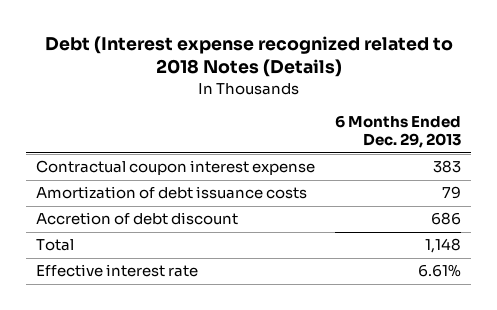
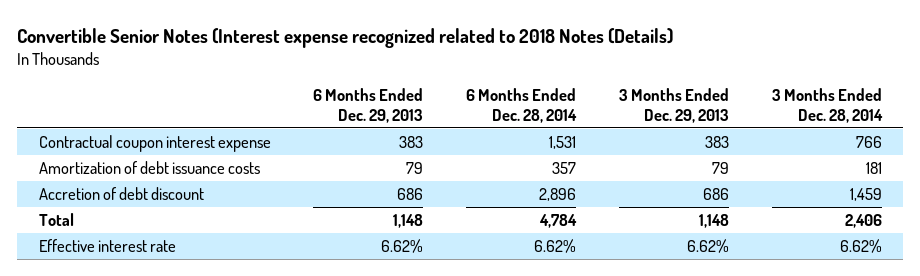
[44,35,453,78] Debt (Interest expense recognized related to 2018 Notes (Details) -> [17,27,674,48] Convertible Senior Notes (Interest expense recognized related to 2018 Notes (Details)
none -> [466,87,578,123] 6 Months Ended Dec. 28, 2014
none -> [619,87,730,123] 3 Months Ended Dec. 29, 2013
none -> [771,87,883,123] 3 Months Ended Dec. 28, 2014
[418,264,462,278] 6.61% -> [381,239,424,254] 6.62%

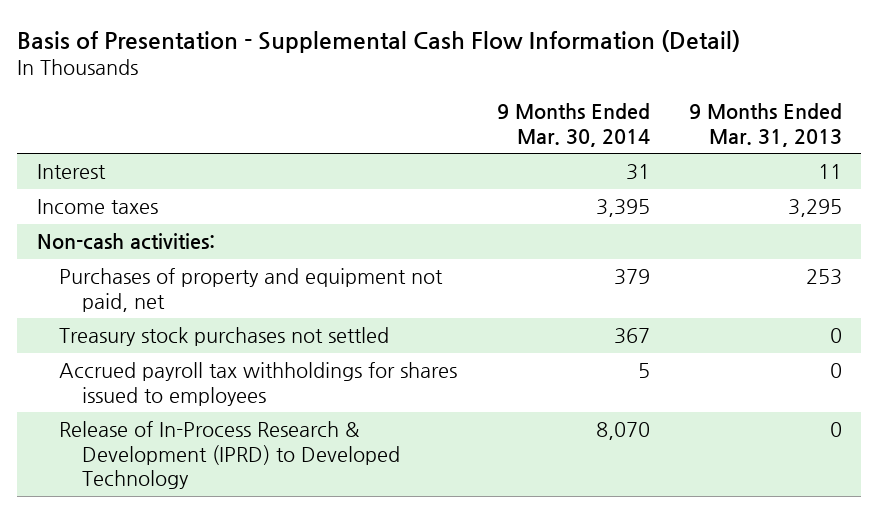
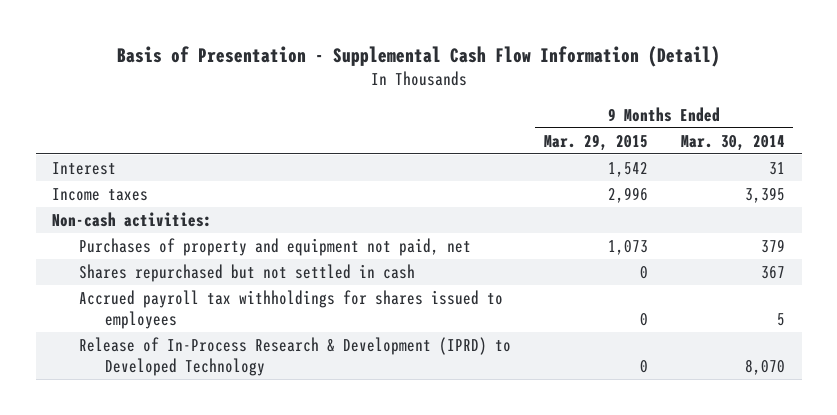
[688,103,842,147] 9 Months Ended Mar. 31, 2013 -> none
none -> [543,133,648,151] Mar. 29, 2015
[59,327,390,347] Treasury stock purchases not settled -> [78,263,415,282] Shares repurchased but not settled in cash

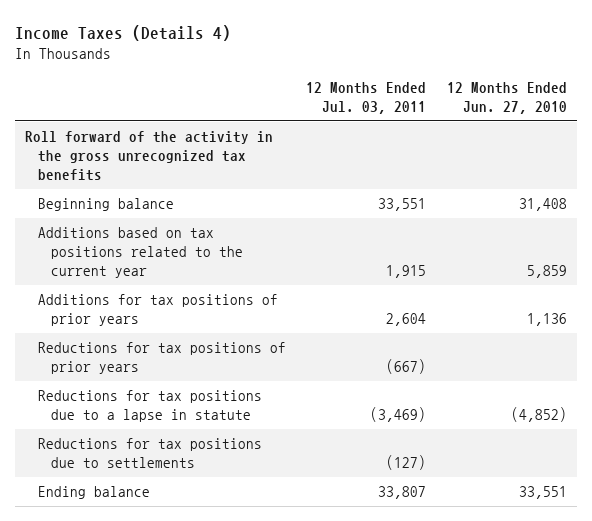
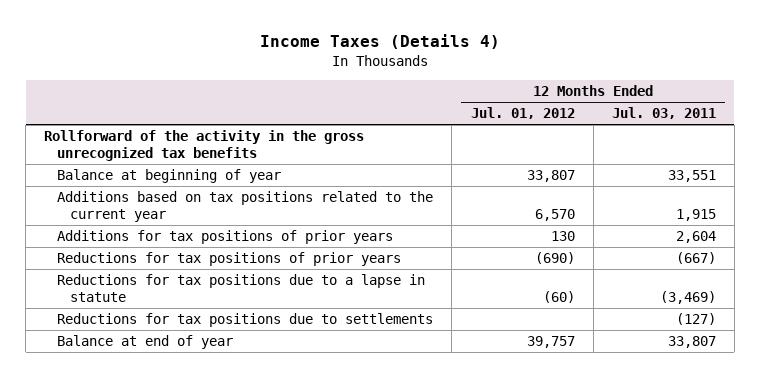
[446,82,567,114] 12 Months Ended Jun. 27, 2010 -> none
none -> [470,107,575,120] Jul. 01, 2012
[25,131,274,181] Roll forward of the activity in the gross unrecognized tax benefits -> [44,130,365,162] Rollforward of the activity in the gross unrecognized tax benefits
[38,198,175,212] Beginning balance -> [57,169,282,184] Balance at beginning of year
[38,486,151,500] Ending balance -> [57,335,234,350] Balance at end of year

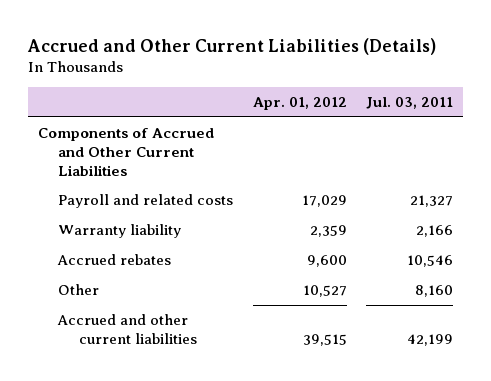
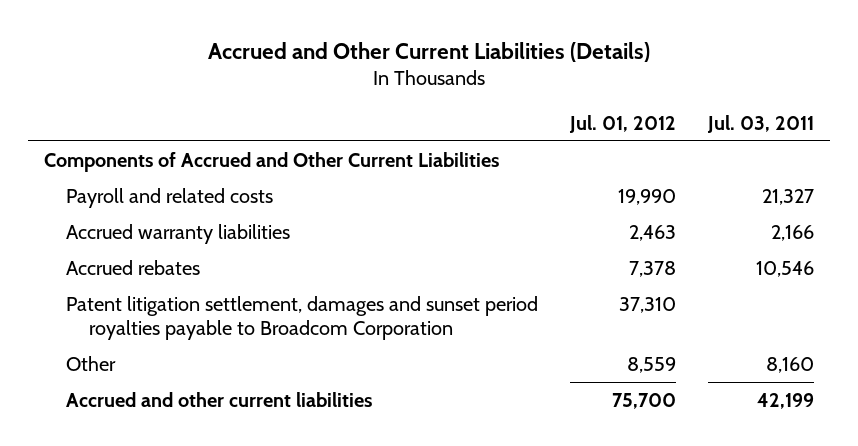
[252,97,347,111] Apr. 01, 2012 -> none
none -> [569,114,677,133] Jul. 01, 2012
[58,223,182,238] Warranty liability -> [66,223,291,244] Accrued warranty liabilities
none -> [66,295,539,341] Patent litigation settlement, damages and sunset period royalties payable to Broadcom Corporation

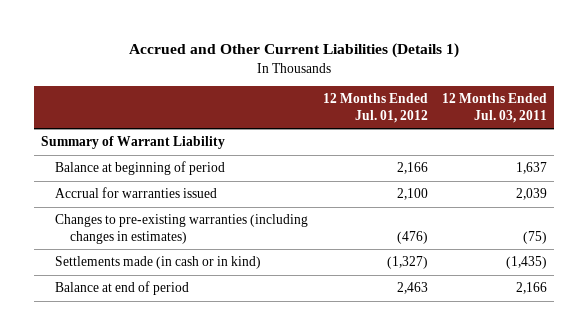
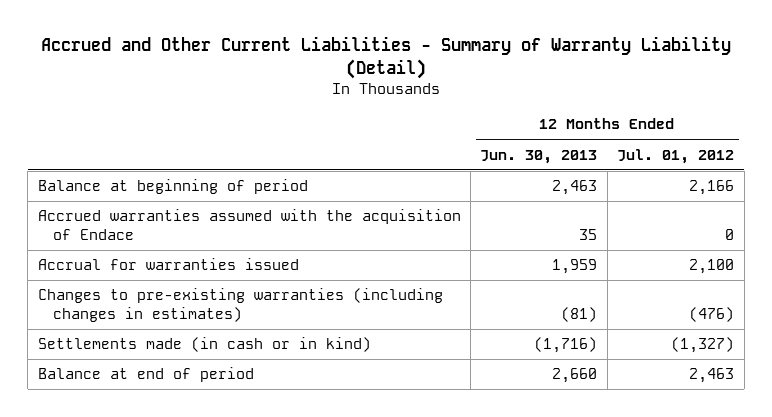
[128,43,459,59] Accrued and Other Current Liabilities (Details 1) -> [40,35,731,80] Accrued and Other Current Liabilities - Summary of Warranty Liability (Detail)
[442,93,548,123] 12 Months Ended Jul. 03, 2011 -> none
none -> [480,149,598,164] Jun. 30, 2013
[40,136,225,150] Summary of Warrant Liability -> none
none -> [37,209,461,241] Accrued warranties assumed with the acquisition of Endace

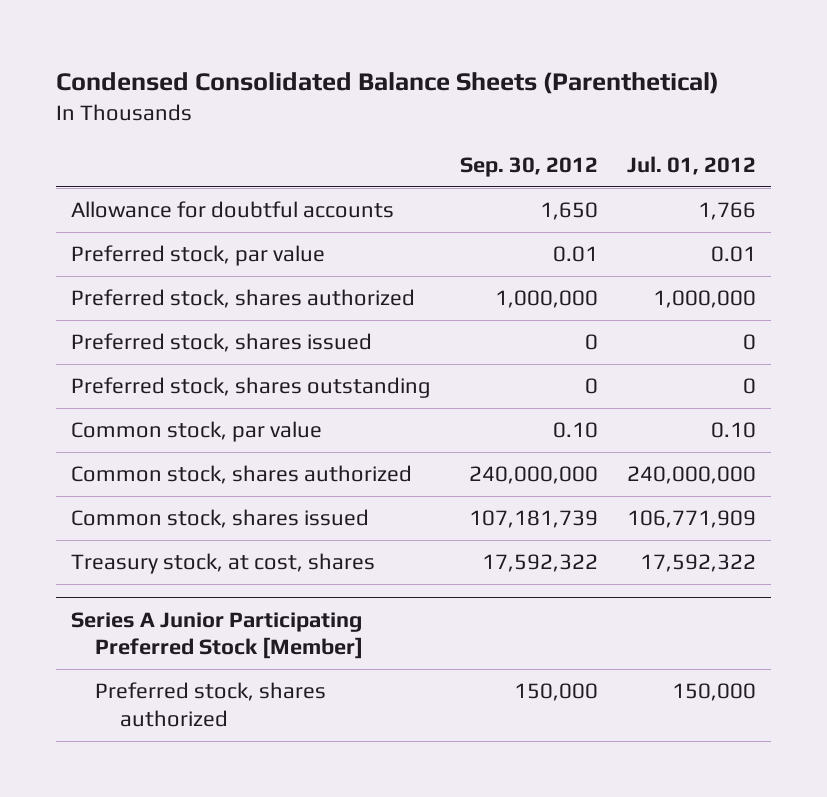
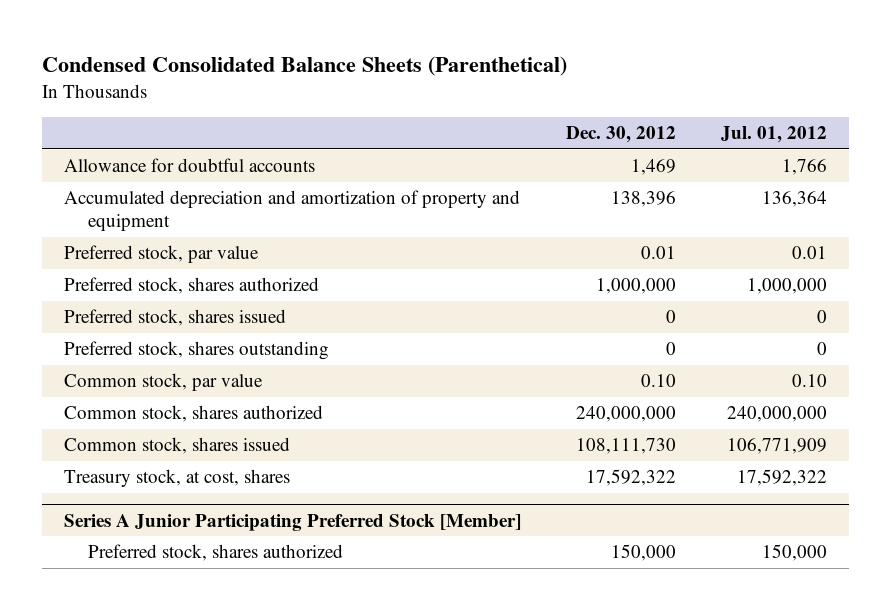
[460,156,599,177] Sep. 30, 2012 -> none
none -> [566,126,677,144] Dec. 30, 2012
none -> [64,190,521,232] Accumulated depreciation and amortization of property and equipment

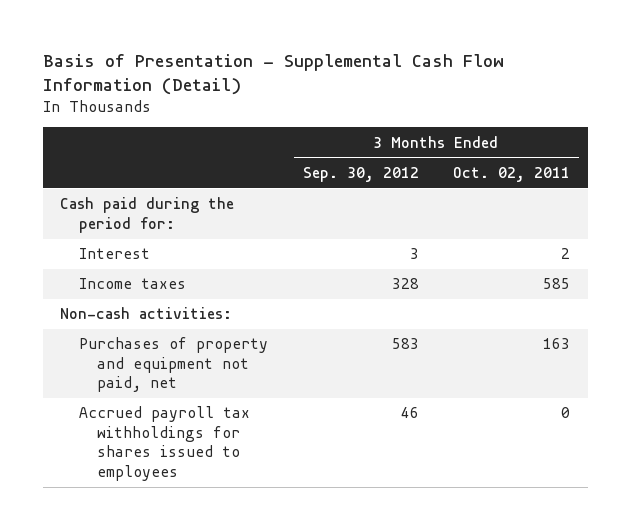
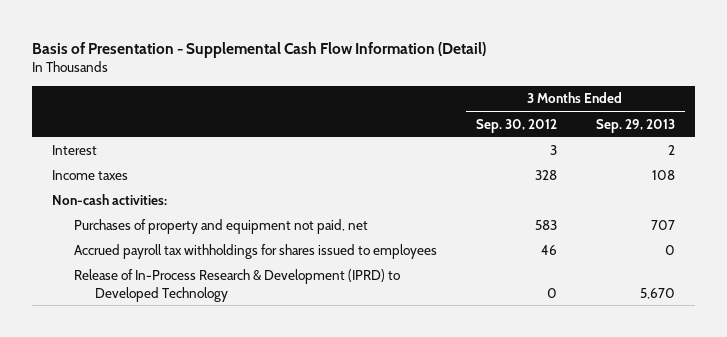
[453,166,571,182] Oct. 02, 2011 -> none
none -> [596,118,676,133] Sep. 29, 2013
[60,197,235,233] Cash paid during the period for: -> none
none -> [73,269,400,302] Release of In-Process Research & Development (IPRD) to Developed Technology

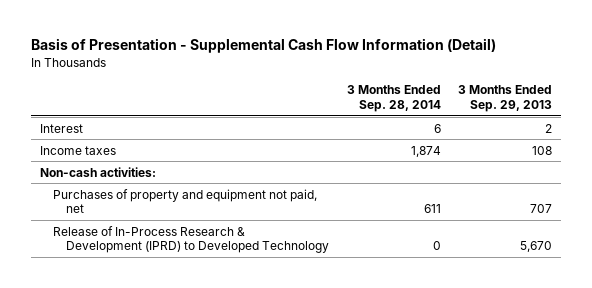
[475,118,557,133] Sep. 30, 2012 -> none
none -> [346,85,441,112] 3 Months Ended Sep. 28, 2014
[73,244,437,260] Accrued payroll tax withholdings for shares issued to employees -> none

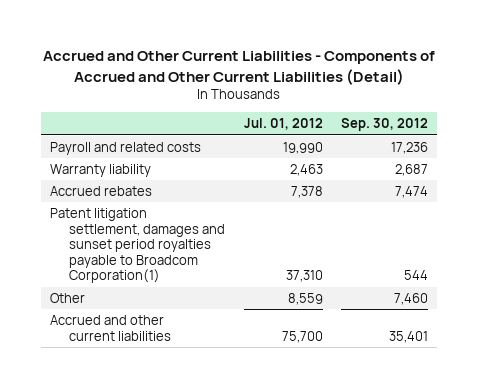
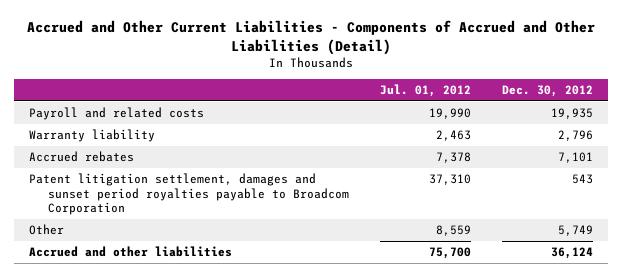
[42,51,435,85] Accrued and Other Current Liabilities - Components of Accrued and Other Current Liabilities (Detail) -> [26,20,595,56] Accrued and Other Current Liabilities - Components of Accrued and Other Liabilities (Detail)
[340,118,428,132] Sep. 30, 2012 -> none
none -> [501,85,593,98] Dec. 30, 2012
[49,207,226,284] Patent litigation settlement, damages and sunset period royalties payable to Broadcom Corporation(1) -> [29,173,349,216] Patent litigation settlement, damages and sunset period royalties payable to Broadcom Corporation
[49,314,172,341] Accrued and other current liabilities -> [29,246,233,258] Accrued and other liabilities

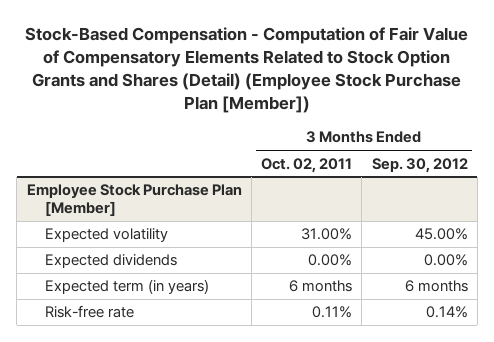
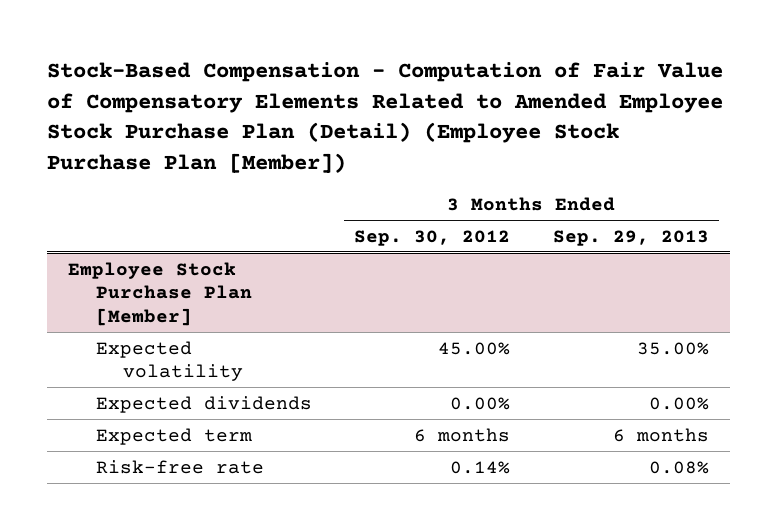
[25,26,469,113] Stock-Based Compensation - Computation of Fair Value of Compensatory Elements Related to Stock Option Grants and Shares (Detail) (Employee Stock Purchase Plan [Member]) -> [46,62,723,173] Stock-Based Compensation - Computation of Fair Value of Compensatory Elements Related to Amended Employee Stock Purchase Plan (Detail) (Employee Stock Purchase Plan [Member])
[261,157,353,173] Oct. 02, 2011 -> none
none -> [552,229,709,246] Sep. 29, 2013
[44,279,209,295] Expected term (in years) -> [95,427,252,445] Expected term

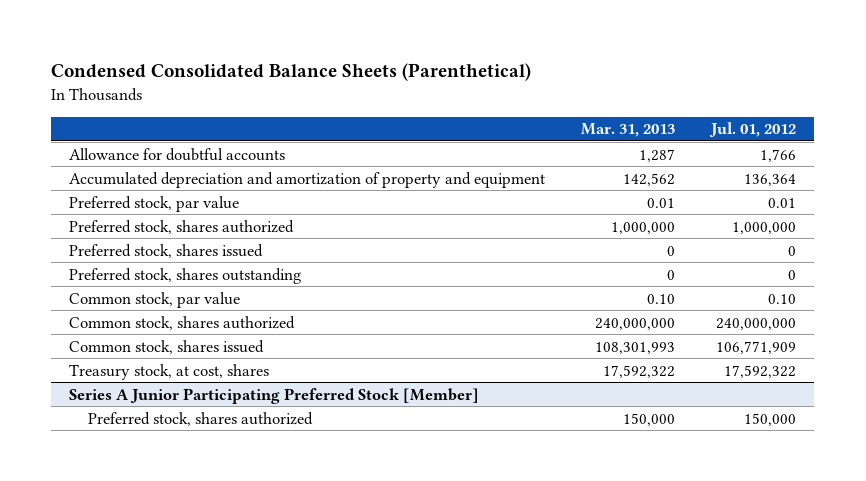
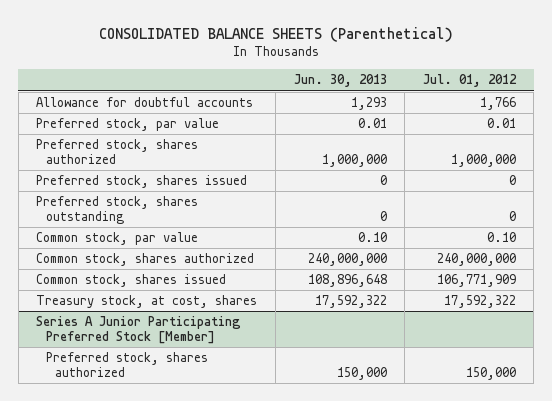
[51,63,532,82] Condensed Consolidated Balance Sheets (Parenthetical) -> [99,26,454,42] CONSOLIDATED BALANCE SHEETS (Parenthetical)
[581,123,676,138] Mar. 31, 2013 -> none
none -> [293,74,387,88] Jun. 30, 2013
[69,171,546,188] Accumulated depreciation and amortization of property and equipment -> none

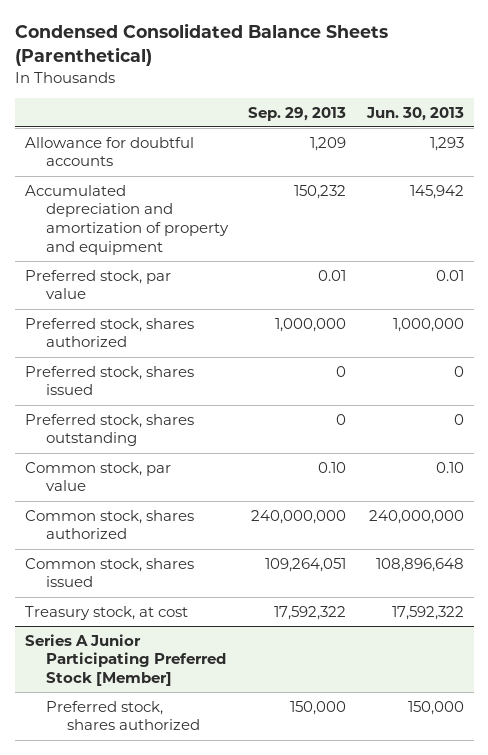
[99,26,454,42] CONSOLIDATED BALANCE SHEETS (Parenthetical) -> [14,23,388,66] Condensed Consolidated Balance Sheets (Parenthetical)
[422,74,517,88] Jul. 01, 2012 -> none
none -> [248,106,347,121] Sep. 29, 2013
none -> [24,184,230,255] Accumulated depreciation and amortization of property and equipment
[36,295,258,309] Treasury stock, at cost, shares -> [24,605,188,620] Treasury stock, at cost

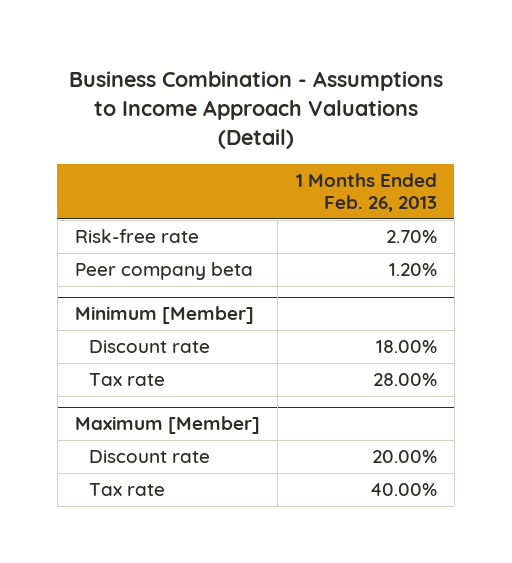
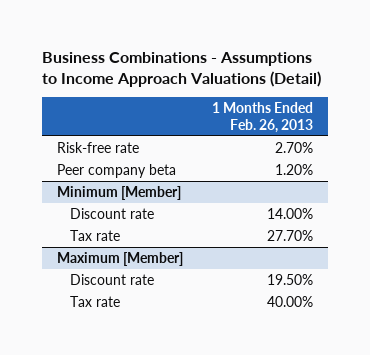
[68,70,443,149] Business Combination - Assumptions to Income Approach Valuations (Detail) -> [42,52,322,87] Business Combinations - Assumptions to Income Approach Valuations (Detail)
[375,340,437,354] 18.00% -> [267,207,314,219] 14.00%
[372,373,437,387] 28.00% -> [267,229,314,241] 27.70%
[371,450,437,464] 20.00% -> [267,273,314,285] 19.50%

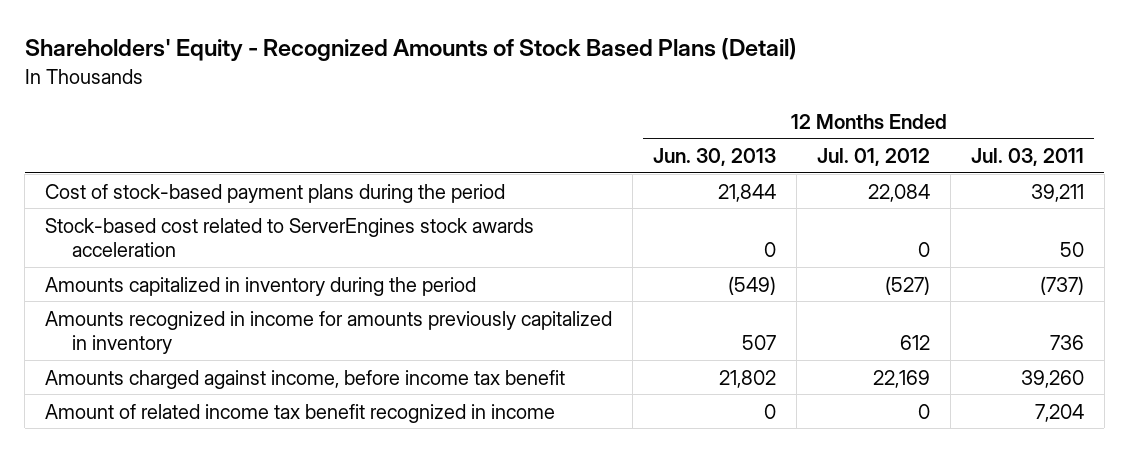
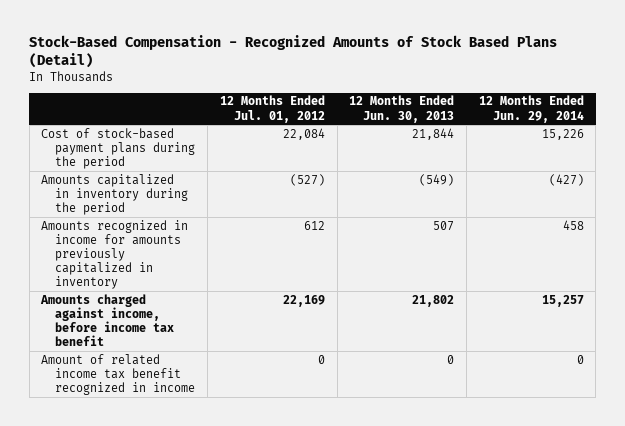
[24,38,797,62] Shareholders' Equity - Recognized Amounts of Stock Based Plans (Detail) -> [29,35,558,69] Stock-Based Compensation - Recognized Amounts of Stock Based Plans (Detail)
[970,148,1084,167] Jul. 03, 2011 -> none
none -> [478,95,584,123] 12 Months Ended Jun. 29, 2014
[45,217,535,258] Stock-based cost related to ServerEngines stock awards acceleration -> none

